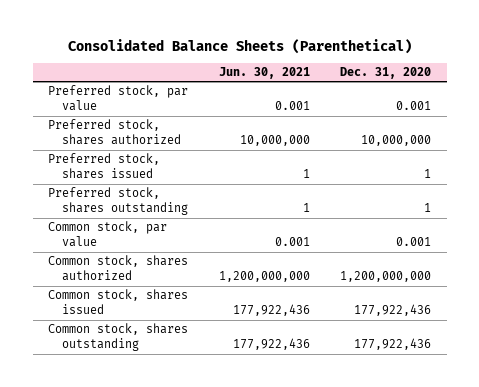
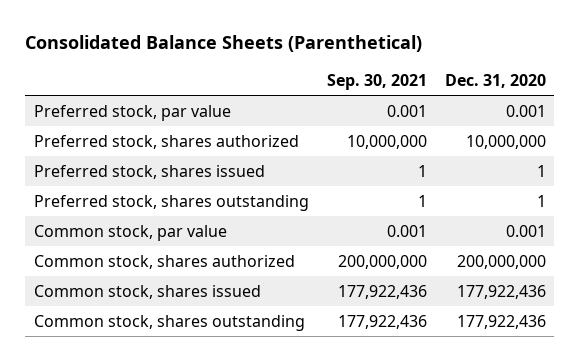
[218,67,310,80] Jun. 30, 2021 -> none
none -> [326,73,427,90] Sep. 30, 2021
[340,271,432,283] 1,200,000,000 -> [456,254,546,269] 200,000,000

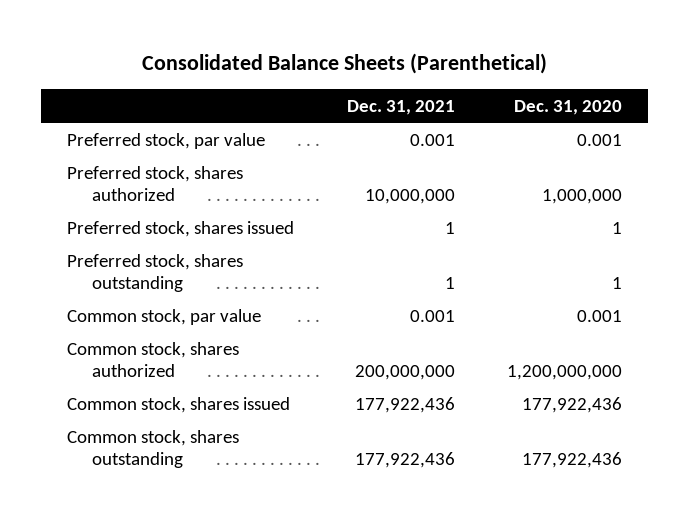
[326,73,427,90] Sep. 30, 2021 -> none
none -> [346,99,455,115] Dec. 31, 2021
[465,134,546,149] 10,000,000 -> [542,188,623,204] 1,000,000
[456,254,546,269] 200,000,000 -> [507,364,623,380] 1,200,000,000

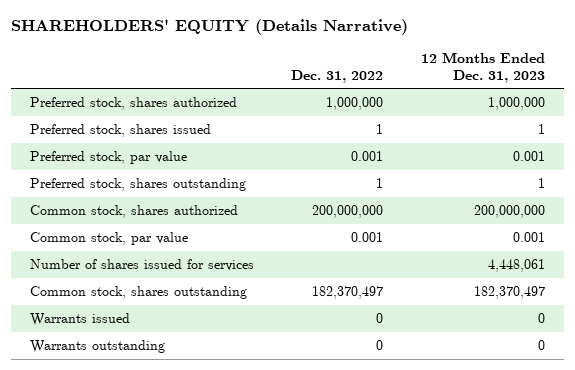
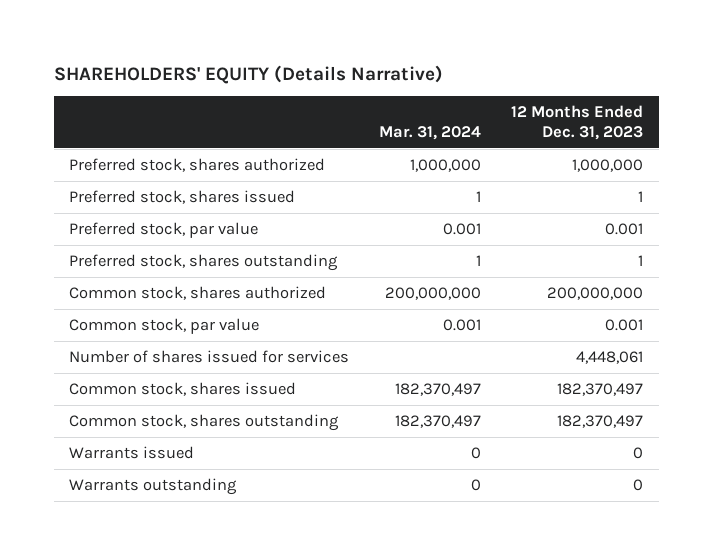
[291,69,384,83] Dec. 31, 2022 -> none
none -> [379,125,482,140] Mar. 31, 2024
none -> [69,382,297,397] Common stock, shares issued

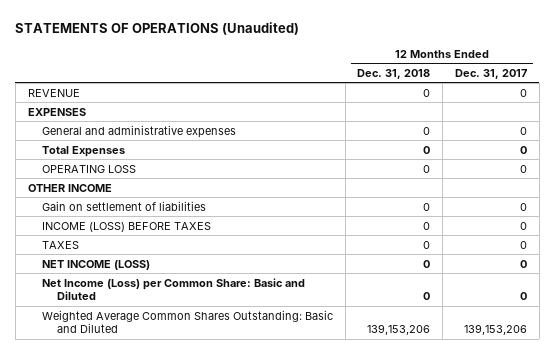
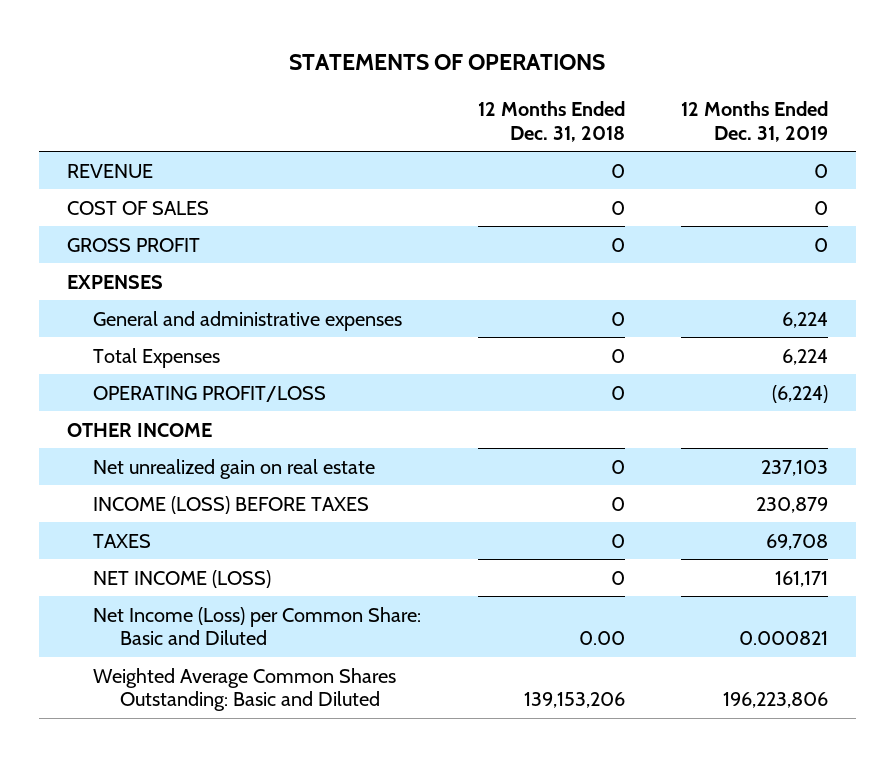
[15,21,300,35] STATEMENTS OF OPERATIONS (Unaudited) -> [289,54,606,71] STATEMENTS OF OPERATIONS
[454,68,527,79] Dec. 31, 2017 -> none
none -> [680,100,828,142] 12 Months Ended Dec. 31, 2019
none -> [67,200,210,215] COST OF SALES
none -> [67,237,201,252] GROSS PROFIT
[42,164,137,173] OPERATING LOSS -> [93,385,327,402] OPERATING PROFIT/LOSS
[42,200,207,211] Gain on settlement of liabilities -> none
none -> [93,458,376,479] Net unrealized gain on real estate
[423,292,431,301] 0 -> [578,631,625,646] 0.00

